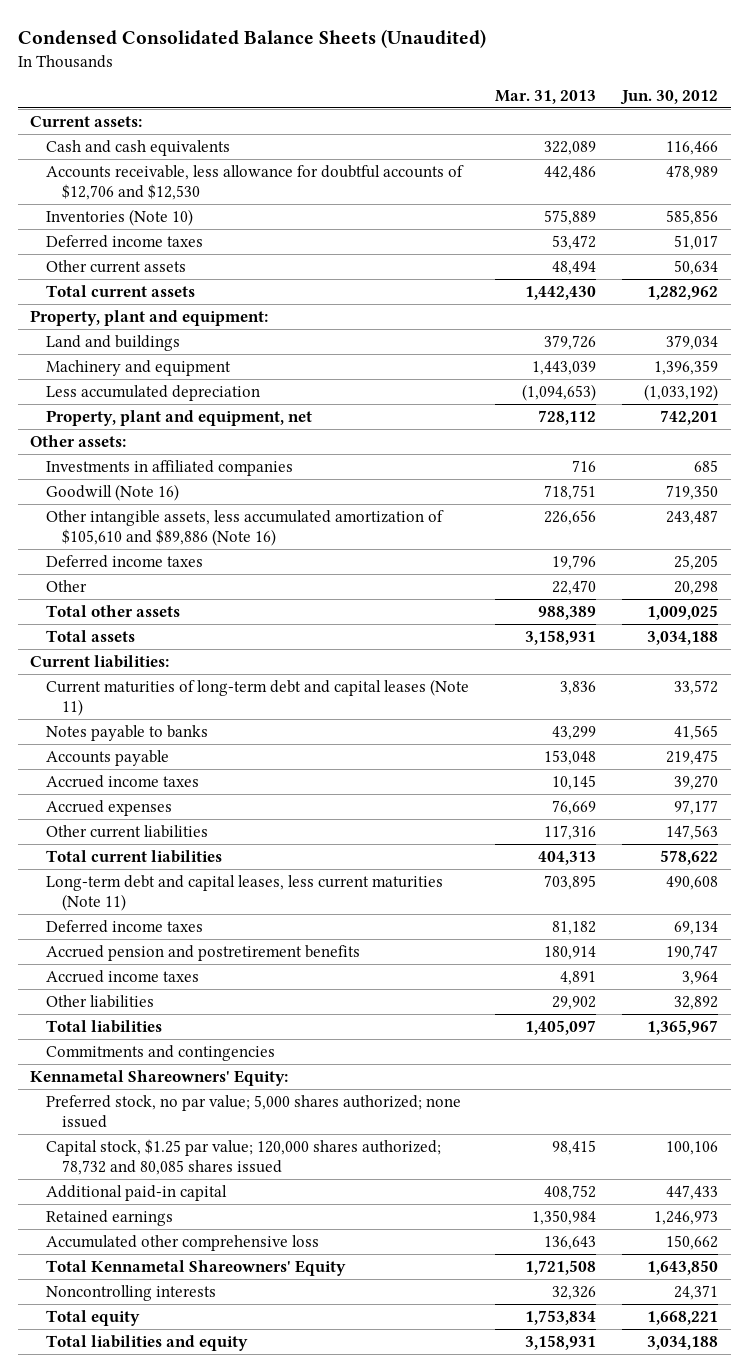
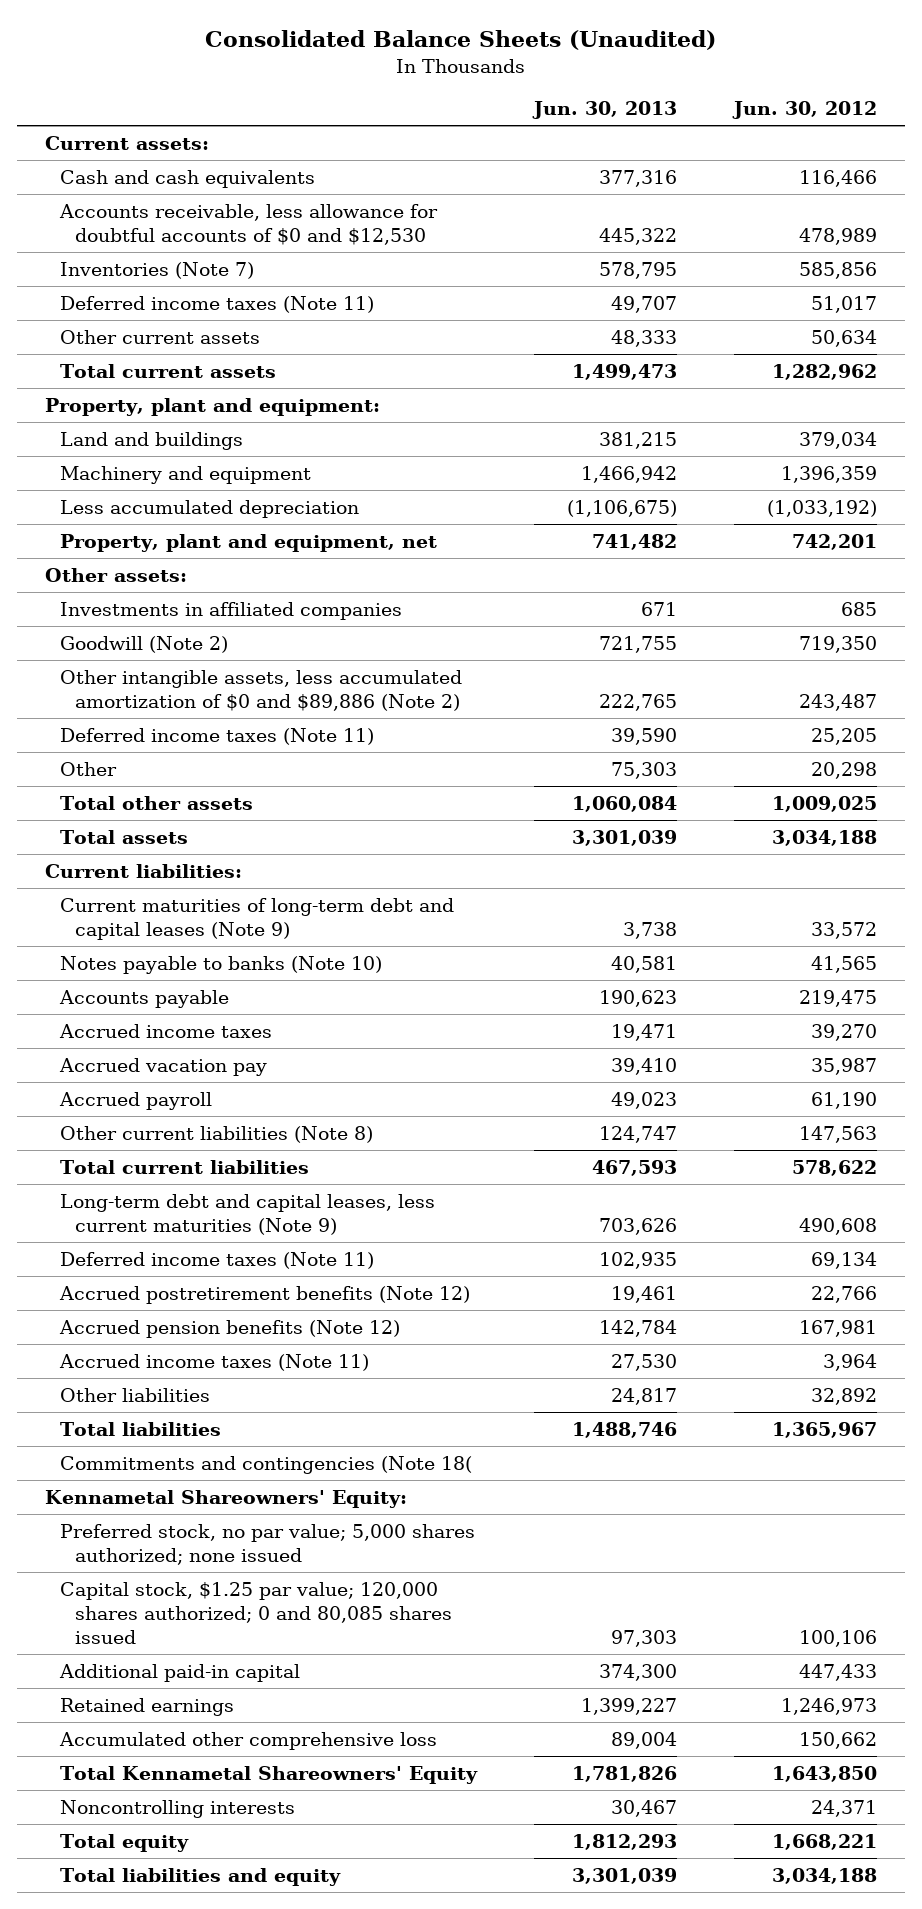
[17,28,486,48] Condensed Consolidated Balance Sheets (Unaudited) -> [205,29,717,50] Consolidated Balance Sheets (Unaudited)
[495,90,597,105] Mar. 31, 2013 -> none
none -> [532,101,678,120] Jun. 30, 2013
[46,164,465,200] Accounts receivable, less allowance for doubtful accounts of $12,706 and $12,530 -> [59,203,439,245] Accounts receivable, less allowance for doubtful accounts of $0 and $12,530
[46,208,194,226] Inventories (Note 10) -> [60,261,255,279] Inventories (Note 7)
[46,234,204,248] Deferred income taxes -> [60,295,375,313] Deferred income taxes (Note 11)
[46,483,180,501] Goodwill (Note 16) -> [60,635,229,653] Goodwill (Note 2)
[46,509,445,546] Other intangible assets, less accumulated amortization of $105,610 and $89,886 (Note 16) -> [60,669,463,711] Other intangible assets, less accumulated amortization of $0 and $89,886 (Note 2)
[46,554,204,568] Deferred income taxes -> [60,727,375,745] Deferred income taxes (Note 11)
[46,678,470,716] Current maturities of long-term debt and capital leases (Note 11) -> [60,897,455,940] Current maturities of long-term debt and capital leases (Note 9)
[46,724,209,741] Notes payable to banks -> [60,955,383,974] Notes payable to banks (Note 10)
[46,799,173,816] Accrued expenses -> none
none -> [59,1057,268,1076] Accrued vacation pay
none -> [59,1091,213,1110] Accrued payroll
[46,824,209,838] Other current liabilities -> [60,1125,374,1143] Other current liabilities (Note 8)
[46,944,361,961] Accrued pension and postretirement benefits -> none
[46,874,444,911] Long-term debt and capital leases, less current maturities (Note 11) -> [60,1193,436,1235] Long-term debt and capital leases, less current maturities (Note 9)
[46,919,204,933] Deferred income taxes -> [60,1251,375,1269] Deferred income taxes (Note 11)
none -> [59,1285,471,1304] Accrued postretirement benefits (Note 12)
none -> [59,1319,401,1338] Accrued pension benefits (Note 12)
[46,969,200,983] Accrued income taxes -> [59,1353,370,1371] Accrued income taxes (Note 11)
[46,1044,276,1061] Commitments and contingencies -> [60,1455,473,1474] Commitments and contingencies (Note 18(
[46,1138,442,1175] Capital stock, $1.25 par value; 120,000 shares authorized; 78,732 and 80,085 shares issued -> [60,1581,453,1644] Capital stock, $1.25 par value; 120,000 shares authorized; 0 and 80,085 shares issued

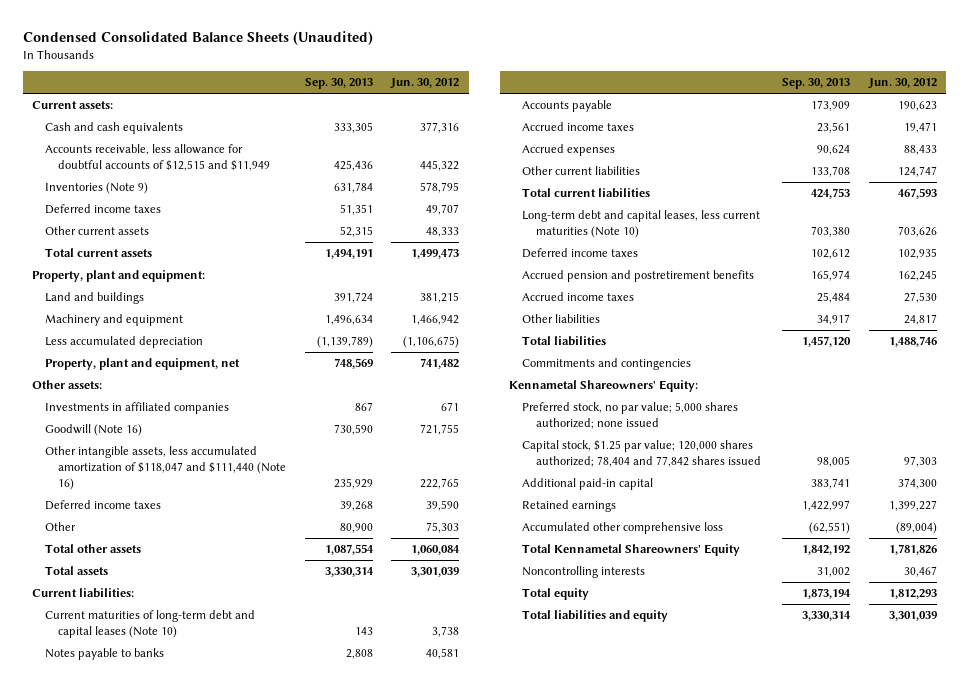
[205,29,717,50] Consolidated Balance Sheets (Unaudited) -> [22,30,373,45] Condensed Consolidated Balance Sheets (Unaudited)
[532,101,678,120] Jun. 30, 2013 -> none
none -> [304,78,373,90] Sep. 30, 2013
[798,169,877,187] 116,466 -> [420,121,460,133] 377,316
[59,203,439,245] Accounts receivable, less allowance for doubtful accounts of $0 and $12,530 -> [45,143,271,171] Accounts receivable, less allowance for doubtful accounts of $12,515 and $11,949
[798,227,877,245] 478,989 -> [420,159,460,171] 445,322
[60,261,255,279] Inventories (Note 7) -> [45,181,149,194] Inventories (Note 9)
[798,261,877,279] 585,856 -> [420,181,460,193] 578,795
[60,295,375,313] Deferred income taxes (Note 11) -> [45,203,162,214] Deferred income taxes
[810,295,877,313] 51,017 -> [426,203,460,215] 49,707
[810,329,877,347] 50,634 -> [426,226,460,237] 48,333
[771,363,877,380] 1,282,962 -> [411,247,460,259] 1,499,473
[798,431,877,449] 379,034 -> [420,291,460,303] 381,215
[780,465,877,483] 1,396,359 -> [411,314,460,325] 1,466,942
[766,499,877,517] (1,033,192) -> [403,335,460,348] (1,106,675)
[791,533,877,550] 742,201 -> [420,357,460,369] 741,482
[840,601,877,616] 685 -> [441,401,460,411] 671
[60,635,229,653] Goodwill (Note 2) -> [45,423,143,436] Goodwill (Note 16)
[798,635,877,653] 719,350 -> [420,423,460,435] 721,755
[60,669,463,711] Other intangible assets, less accumulated amortization of $0 and $89,886 (Note 2) -> [45,445,287,490] Other intangible assets, less accumulated amortization of $118,047 and $111,440 (Note 16)
[798,693,877,711] 243,487 -> [420,477,460,489] 222,765
[60,727,375,745] Deferred income taxes (Note 11) -> [45,499,162,510] Deferred income taxes
[810,727,877,745] 25,205 -> [426,499,460,511] 39,590
[810,761,877,779] 20,298 -> [426,521,460,533] 75,303
[771,795,877,812] 1,009,025 -> [411,544,461,555] 1,060,084
[771,829,877,846] 3,034,188 -> [411,566,460,577] 3,301,039
[59,1057,268,1076] Accrued vacation pay -> none
[59,1091,213,1110] Accrued payroll -> none
[59,1285,471,1304] Accrued postretirement benefits (Note 12) -> none
[59,1319,401,1338] Accrued pension benefits (Note 12) -> none
[60,897,455,940] Current maturities of long-term debt and capital leases (Note 9) -> [45,609,256,638] Current maturities of long-term debt and capital leases (Note 10)
[810,921,877,939] 33,572 -> [432,625,460,637] 3,738
[60,955,383,974] Notes payable to banks (Note 10) -> [45,647,165,660] Notes payable to banks
[810,955,877,973] 41,565 -> [426,647,460,659] 40,581
[798,989,877,1007] 219,475 -> [897,100,937,111] 190,623
[810,1023,877,1041] 39,270 -> [903,121,937,133] 19,471
none -> [522,143,616,156] Accrued expenses
[60,1125,374,1143] Other current liabilities (Note 8) -> [522,165,641,175] Other current liabilities
[798,1125,877,1143] 147,563 -> [897,165,937,177] 124,747
[791,1159,877,1176] 578,622 -> [897,187,937,199] 467,593
[60,1193,436,1235] Long-term debt and capital leases, less current maturities (Note 9) -> [522,209,761,238] Long-term debt and capital leases, less current maturities (Note 10)
[798,1217,877,1235] 490,608 -> [897,225,937,237] 703,626
[60,1251,375,1269] Deferred income taxes (Note 11) -> [522,247,639,258] Deferred income taxes
[810,1251,877,1269] 69,134 -> [897,247,937,259] 102,935
none -> [522,269,755,282] Accrued pension and postretirement benefits
[59,1353,370,1371] Accrued income taxes (Note 11) -> [522,291,635,301] Accrued income taxes
[822,1353,877,1371] 3,964 -> [903,291,937,303] 27,530
[810,1387,877,1405] 32,892 -> [903,313,937,325] 24,817
[771,1421,877,1438] 1,365,967 -> [888,335,937,347] 1,488,746
[60,1455,473,1474] Commitments and contingencies (Note 18( -> [522,357,692,370] Commitments and contingencies
[60,1581,453,1644] Capital stock, $1.25 par value; 120,000 shares authorized; 0 and 80,085 shares issued -> [522,439,761,467] Capital stock, $1.25 par value; 120,000 shares authorized; 78,404 and 77,842 shares issued
[798,1629,877,1647] 100,106 -> [903,455,937,467] 97,303
[798,1663,877,1681] 447,433 -> [897,477,937,489] 374,300
[780,1697,877,1715] 1,246,973 -> [888,499,937,511] 1,399,227
[798,1731,877,1749] 150,662 -> [895,521,937,534] (89,004)
[771,1765,877,1782] 1,643,850 -> [888,543,937,555] 1,781,826
[810,1799,877,1817] 24,371 -> [903,565,937,577] 30,467
[771,1833,877,1850] 1,668,221 -> [888,588,937,599] 1,812,293
[771,1867,877,1884] 3,034,188 -> [888,610,937,621] 3,301,039

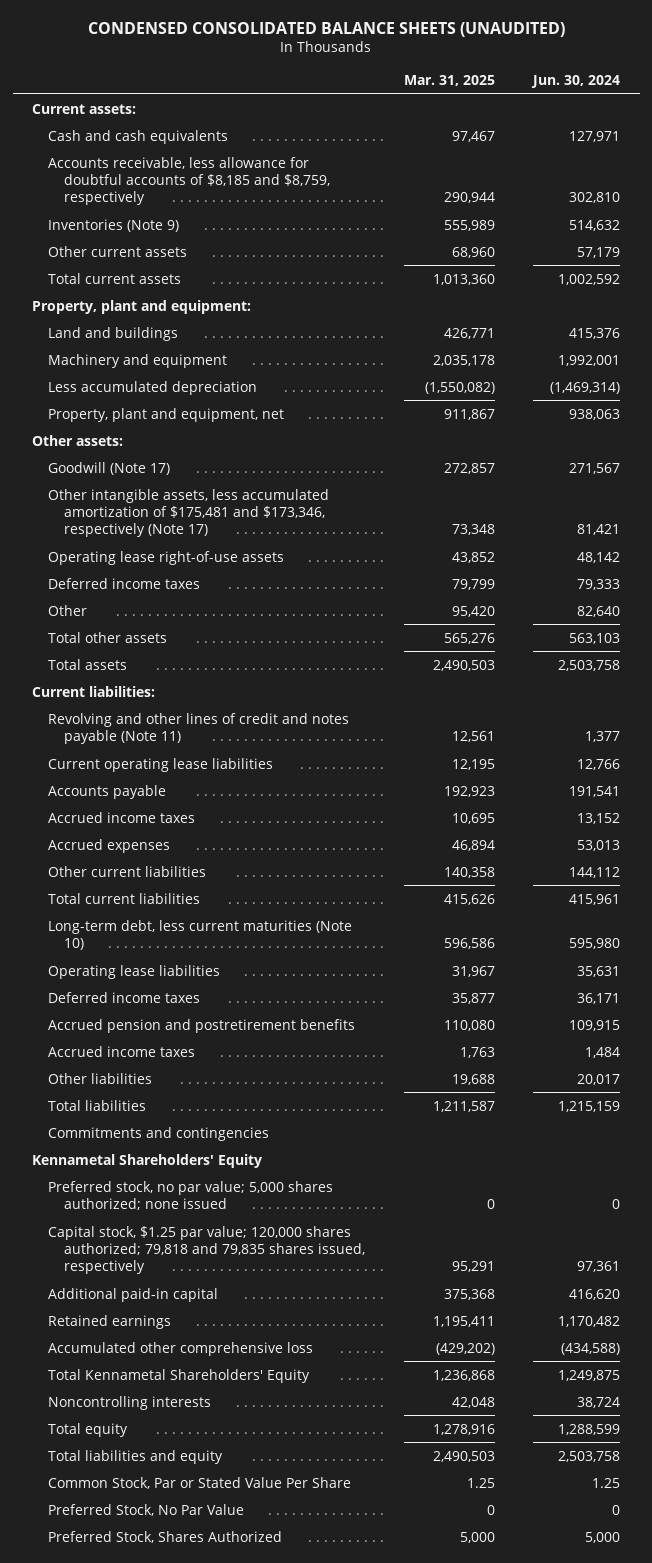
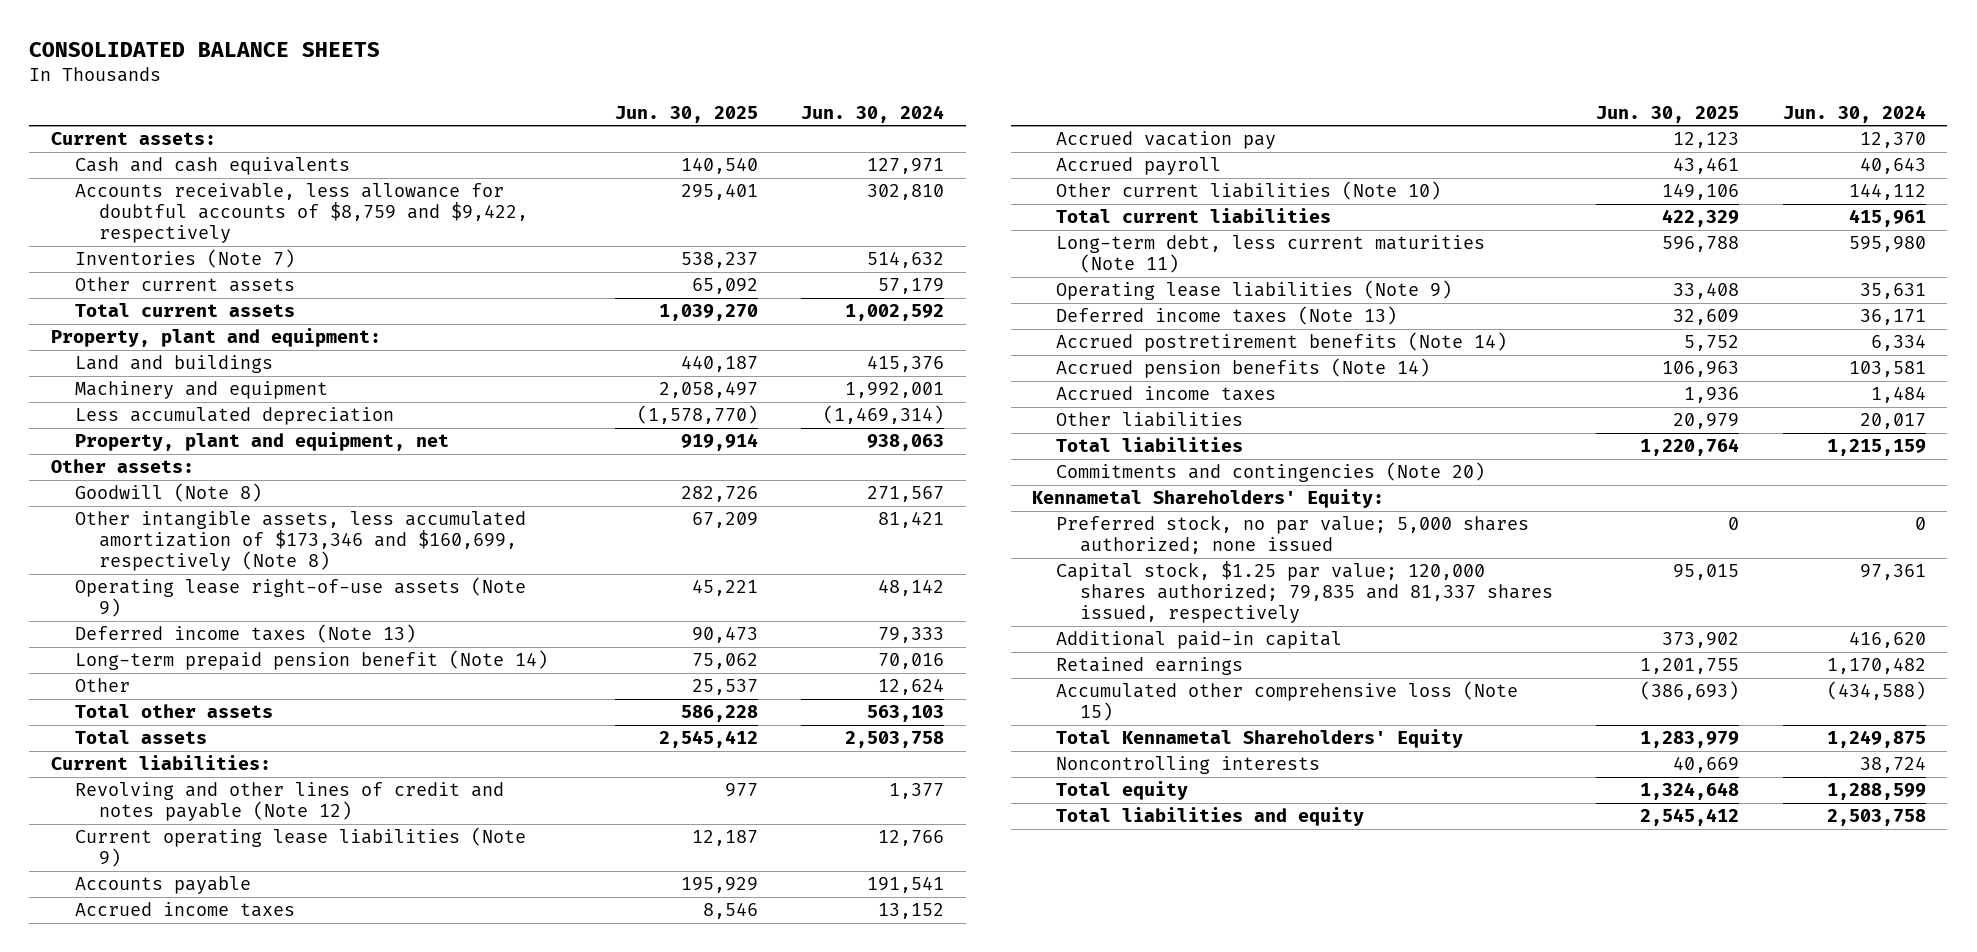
[88,21,566,37] CONDENSED CONSOLIDATED BALANCE SHEETS (UNAUDITED) -> [29,42,381,58] CONSOLIDATED BALANCE SHEETS
[403,74,495,86] Mar. 31, 2025 -> none
none -> [614,105,758,123] Jun. 30, 2025
[47,156,330,206] Accounts receivable, less allowance for doubtful accounts of $8,185 and $8,759, respectively -> [74,183,528,244] Accounts receivable, less allowance for doubtful accounts of $8,759 and $9,422, respectively
[47,218,179,232] Inventories (Note 9) -> [74,249,295,269] Inventories (Note 7)
[47,461,170,475] Goodwill (Note 17) -> [74,483,262,503] Goodwill (Note 8)
[47,488,329,538] Other intangible assets, less accumulated amortization of $175,481 and $173,346, respectively (Note 17) -> [74,511,526,572] Other intangible assets, less accumulated amortization of $173,346 and $160,699, respectively (Note 8)
[47,550,284,565] Operating lease right-of-use assets -> [74,577,526,618] Operating lease right-of-use assets (Note 9)
[47,577,200,589] Deferred income taxes -> [74,624,416,644] Deferred income taxes (Note 13)
none -> [74,650,548,671] Long-term prepaid pension benefit (Note 14)
[577,605,621,617] 82,640 -> [878,679,945,696] 12,624
[47,712,349,745] Revolving and other lines of credit and notes payable (Note 11) -> [74,782,504,822] Revolving and other lines of credit and notes payable (Note 12)
[47,757,273,772] Current operating lease liabilities -> [74,827,526,868] Current operating lease liabilities (Note 9)
[47,838,170,853] Accrued expenses -> none
none -> [1056,131,1277,150] Accrued vacation pay
none -> [1056,157,1222,176] Accrued payroll
[47,865,206,877] Other current liabilities -> [1056,181,1442,201] Other current liabilities (Note 10)
[47,1018,355,1033] Accrued pension and postretirement benefits -> none
[47,919,352,951] Long-term debt, less current maturities (Note 10) -> [1056,235,1486,274] Long-term debt, less current maturities (Note 11)
[47,964,220,979] Operating lease liabilities -> [1056,280,1453,301] Operating lease liabilities (Note 9)
[47,991,200,1003] Deferred income taxes -> [1056,306,1398,326] Deferred income taxes (Note 13)
none -> [1056,332,1508,353] Accrued postretirement benefits (Note 14)
none -> [1056,358,1431,379] Accrued pension benefits (Note 14)
[47,1126,269,1141] Commitments and contingencies -> [1056,462,1486,483] Commitments and contingencies (Note 20)
[32,1153,263,1168] Kennametal Shareholders' Equity -> [1032,489,1385,509] Kennametal Shareholders' Equity:
[47,1225,365,1275] Capital stock, $1.25 par value; 120,000 shares authorized; 79,818 and 79,835 shares issued, respectively -> [1056,561,1554,624] Capital stock, $1.25 par value; 120,000 shares authorized; 79,835 and 81,337 shares issued, respectively
[47,1341,313,1356] Accumulated other comprehensive loss -> [1056,681,1519,722] Accumulated other comprehensive loss (Note 15)
[47,1476,351,1489] Common Stock, Par or Stated Value Per Share -> none
[47,1503,244,1516] Preferred Stock, No Par Value -> none
[47,1530,282,1543] Preferred Stock, Shares Authorized -> none

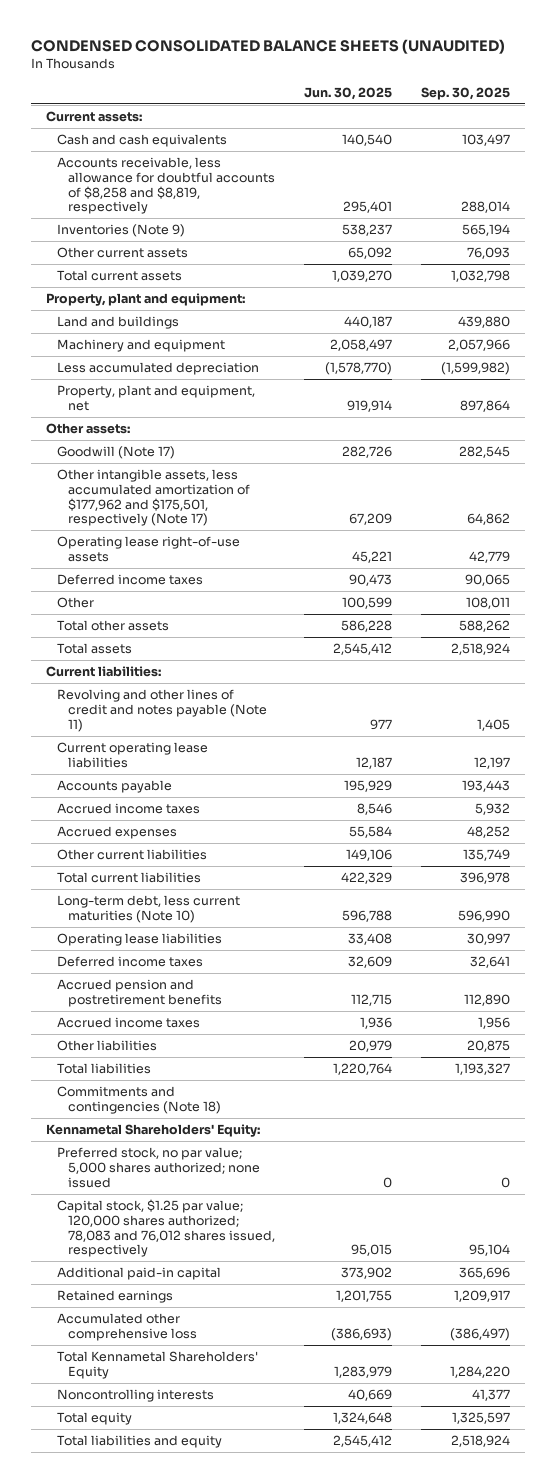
[29,42,381,58] CONSOLIDATED BALANCE SHEETS -> [30,38,505,54] CONDENSED CONSOLIDATED BALANCE SHEETS (UNAUDITED)
[801,104,945,123] Jun. 30, 2024 -> none
none -> [421,86,511,100] Sep. 30, 2025
[74,183,528,244] Accounts receivable, less allowance for doubtful accounts of $8,759 and $9,422, respectively -> [56,157,275,215] Accounts receivable, less allowance for doubtful accounts of $8,258 and $8,819, respectively
[74,249,295,269] Inventories (Note 7) -> [56,224,185,238] Inventories (Note 9)
[74,650,548,671] Long-term prepaid pension benefit (Note 14) -> none
[74,483,262,503] Goodwill (Note 8) -> [56,446,175,460] Goodwill (Note 17)
[74,511,526,572] Other intangible assets, less accumulated amortization of $173,346 and $160,699, respectively (Note 8) -> [56,469,250,527] Other intangible assets, less accumulated amortization of $177,962 and $175,501, respectively (Note 17)
[74,577,526,618] Operating lease right-of-use assets (Note 9) -> [56,536,240,562] Operating lease right-of-use assets
[74,624,416,644] Deferred income taxes (Note 13) -> [56,574,203,586] Deferred income taxes
[691,679,758,696] 25,537 -> [342,597,393,610] 100,599
[74,782,504,822] Revolving and other lines of credit and notes payable (Note 12) -> [56,689,267,732] Revolving and other lines of credit and notes payable (Note 11)
[74,827,526,868] Current operating lease liabilities (Note 9) -> [56,742,208,768] Current operating lease liabilities
[1056,131,1277,150] Accrued vacation pay -> none
[1056,157,1222,176] Accrued payroll -> none
none -> [56,826,177,840] Accrued expenses
[1056,181,1442,201] Other current liabilities (Note 10) -> [56,849,207,861] Other current liabilities
[1056,332,1508,353] Accrued postretirement benefits (Note 14) -> none
[1056,358,1431,379] Accrued pension benefits (Note 14) -> none
[1056,235,1486,274] Long-term debt, less current maturities (Note 11) -> [56,895,240,923] Long-term debt, less current maturities (Note 10)
[1056,280,1453,301] Operating lease liabilities (Note 9) -> [56,933,222,947] Operating lease liabilities
[1056,306,1398,326] Deferred income taxes (Note 13) -> [56,956,203,968] Deferred income taxes
none -> [56,979,222,1007] Accrued pension and postretirement benefits
[1056,462,1486,483] Commitments and contingencies (Note 20) -> [56,1086,221,1114] Commitments and contingencies (Note 18)
[1056,561,1554,624] Capital stock, $1.25 par value; 120,000 shares authorized; 79,835 and 81,337 shares issued, respectively -> [56,1199,275,1258] Capital stock, $1.25 par value; 120,000 shares authorized; 78,083 and 76,012 shares issued, respectively
[1056,681,1519,722] Accumulated other comprehensive loss (Note 15) -> [56,1313,197,1341] Accumulated other comprehensive loss

